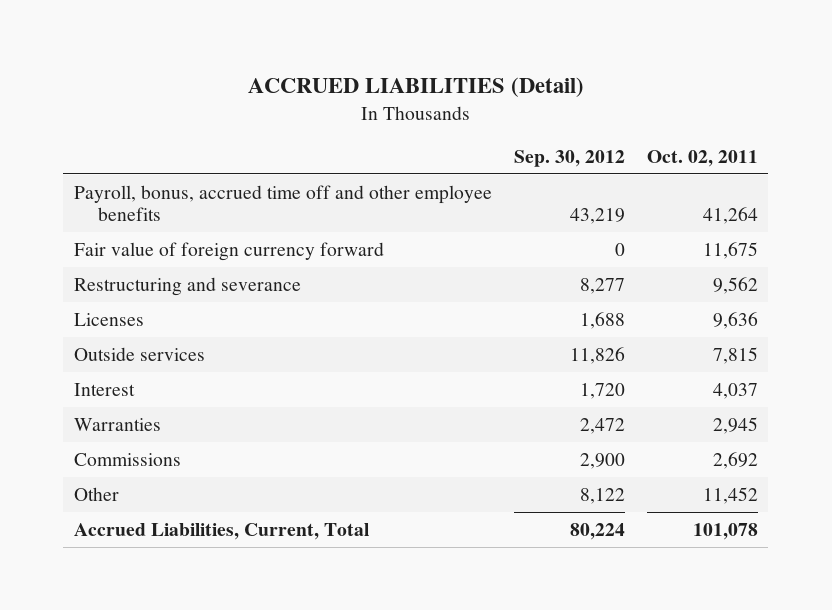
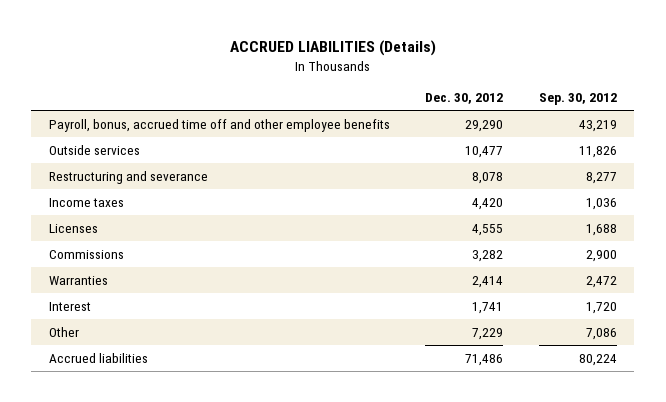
[247,77,584,98] ACCRUED LIABILITIES (Detail) -> [229,40,436,57] ACCRUED LIABILITIES (Details)
[646,149,758,167] Oct. 02, 2011 -> none
none -> [425,93,504,105] Dec. 30, 2012
[74,241,385,261] Fair value of foreign currency forward -> none
[74,346,206,361] Outside services -> [48,144,140,155] Outside services
none -> [48,197,124,207] Income taxes
[74,417,162,431] Warranties -> [48,275,108,285] Warranties
[74,382,136,396] Interest -> [48,301,91,311] Interest
[579,487,625,504] 8,122 -> [585,327,617,340] 7,086
[74,522,370,540] Accrued Liabilities, Current, Total -> [48,352,148,363] Accrued liabilities

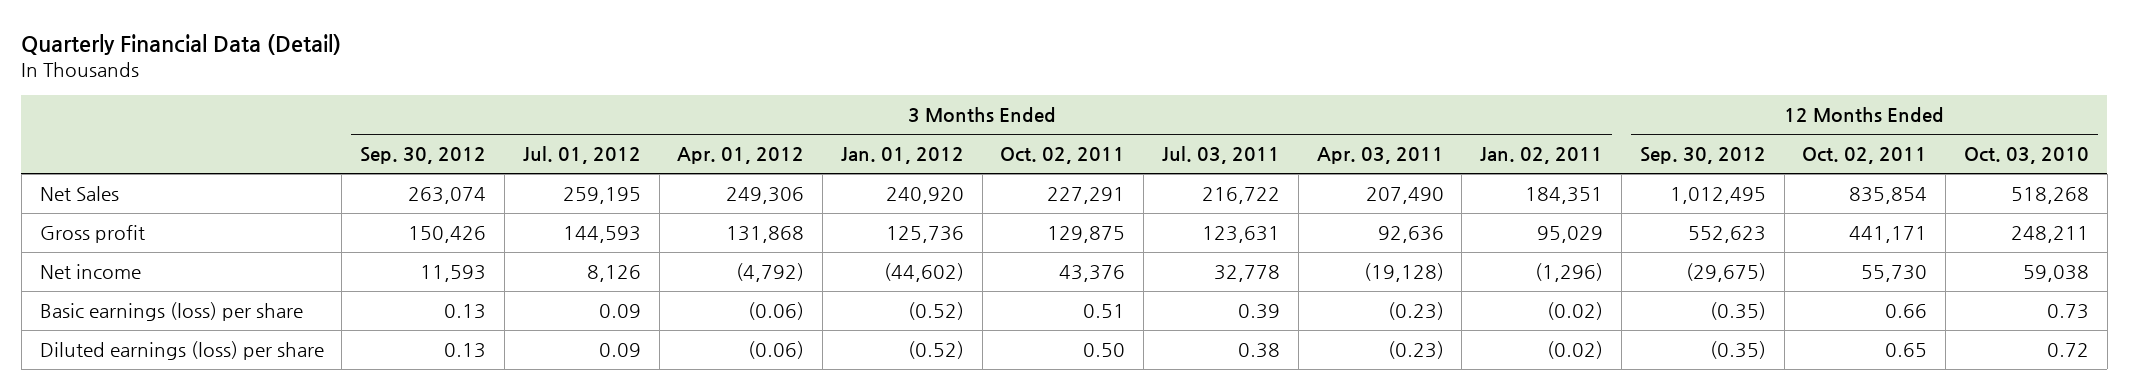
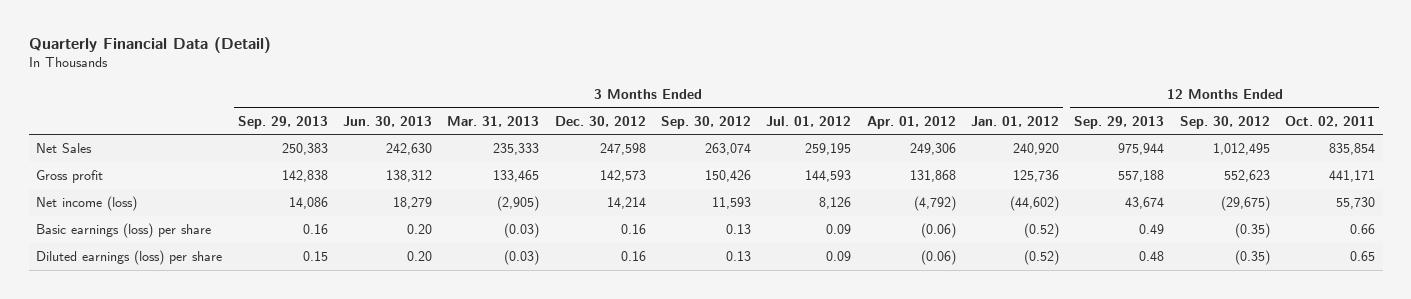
[1000,147,1126,165] Oct. 02, 2011 -> none
[1162,146,1281,165] Jul. 03, 2011 -> none
[1316,147,1444,165] Apr. 03, 2011 -> none
[1480,147,1604,165] Jan. 02, 2011 -> none
[1963,147,2089,165] Oct. 03, 2010 -> none
none -> [237,115,328,129] Sep. 29, 2013
none -> [342,115,432,127] Jun. 30, 2013
none -> [447,115,540,127] Mar. 31, 2013
none -> [554,115,646,127] Dec. 30, 2012
none -> [1074,115,1165,129] Sep. 29, 2013
[39,264,141,280] Net income -> [36,196,138,212] Net income (loss)

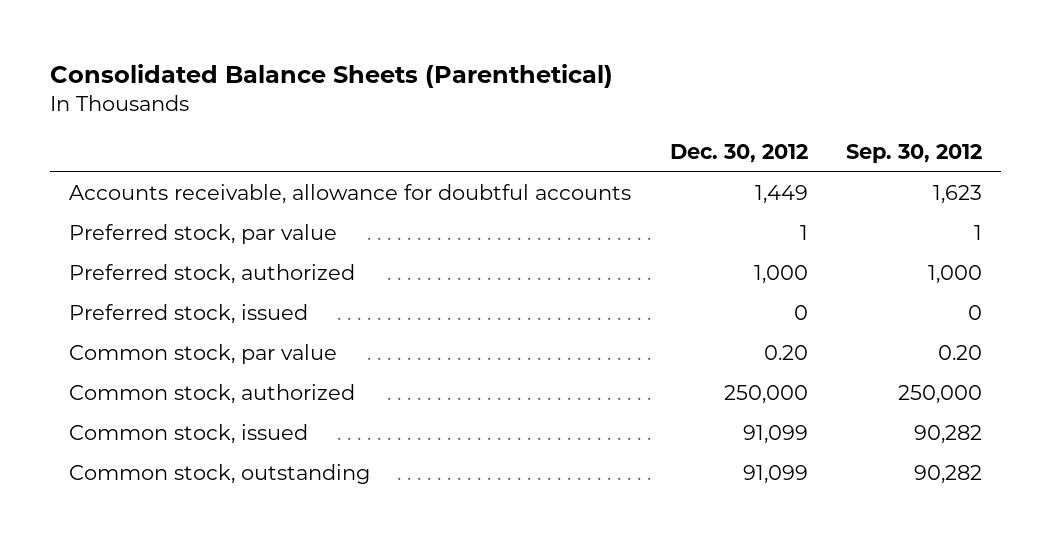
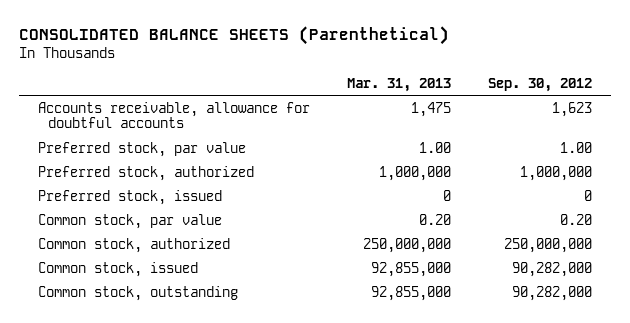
[50,63,614,88] Consolidated Balance Sheets (Parenthetical) -> [19,25,450,45] CONSOLIDATED BALANCE SHEETS (Parenthetical)
[669,143,808,163] Dec. 30, 2012 -> none
none -> [347,77,452,92] Mar. 31, 2013
[974,225,983,241] 1 -> [560,141,593,153] 1.00
[928,265,983,285] 1,000 -> [520,165,593,181] 1,000,000
[898,385,983,405] 250,000 -> [504,237,593,253] 250,000,000
[914,425,983,445] 90,282 -> [512,261,593,277] 90,282,000
[914,465,983,485] 90,282 -> [512,285,593,301] 90,282,000

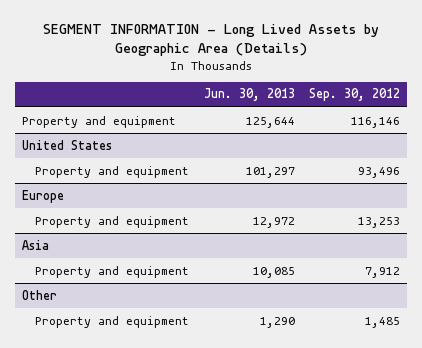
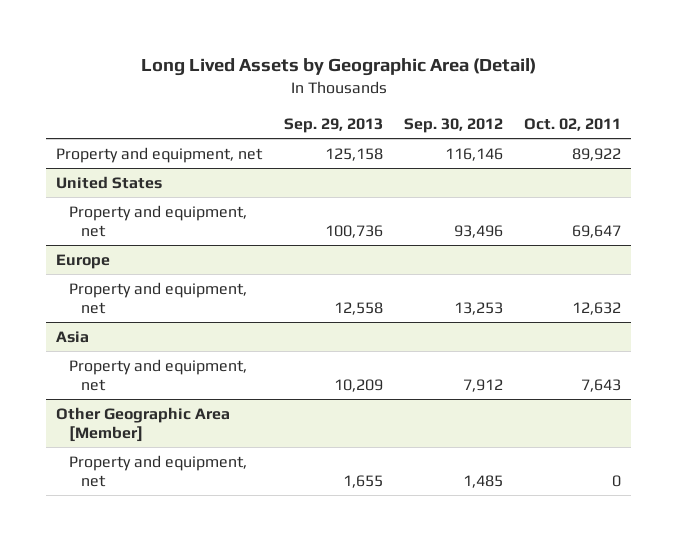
[43,24,380,57] SEGMENT INFORMATION - Long Lived Assets by Geographic Area (Details) -> [140,57,536,76] Long Lived Assets by Geographic Area (Detail)
[203,88,295,102] Jun. 30, 2013 -> none
none -> [283,117,383,133] Sep. 29, 2013
none -> [523,117,621,131] Oct. 02, 2011
[22,115,177,128] Property and equipment -> [56,146,264,163] Property and equipment, net
[35,165,190,178] Property and equipment -> [68,204,247,237] Property and equipment, net
[35,215,190,228] Property and equipment -> [68,281,247,314] Property and equipment, net
[22,289,58,300] Other -> none
[35,265,190,278] Property and equipment -> [68,358,247,391] Property and equipment, net
none -> [56,406,231,442] Other Geographic Area [Member]
[35,315,190,328] Property and equipment -> [68,454,247,487] Property and equipment, net

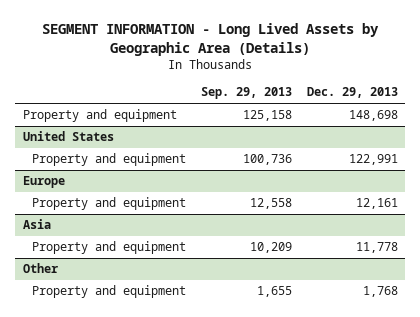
[140,57,536,76] Long Lived Assets by Geographic Area (Detail) -> [42,23,380,56] SEGMENT INFORMATION - Long Lived Assets by Geographic Area (Details)
[403,117,503,133] Sep. 30, 2012 -> none
[523,117,621,131] Oct. 02, 2011 -> none
none -> [306,87,398,99] Dec. 29, 2013
[56,146,264,163] Property and equipment, net -> [22,109,177,123] Property and equipment
[68,204,247,237] Property and equipment, net -> [32,153,187,167] Property and equipment
[68,281,247,314] Property and equipment, net -> [32,197,187,211] Property and equipment
[56,406,231,442] Other Geographic Area [Member] -> none
[68,358,247,391] Property and equipment, net -> [32,241,187,255] Property and equipment
none -> [22,263,58,274] Other
[68,454,247,487] Property and equipment, net -> [32,285,187,299] Property and equipment

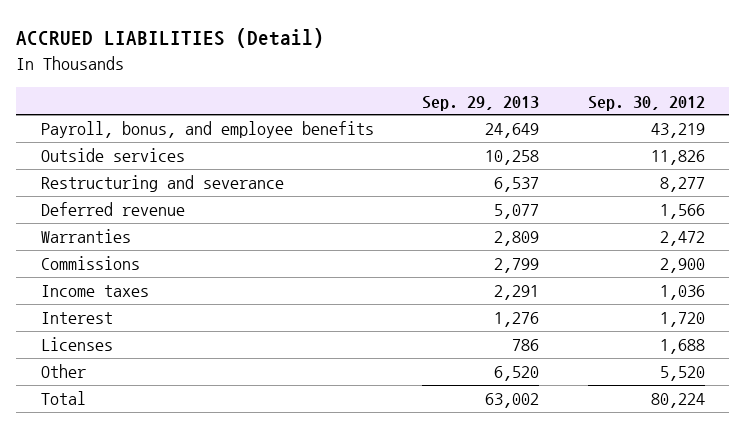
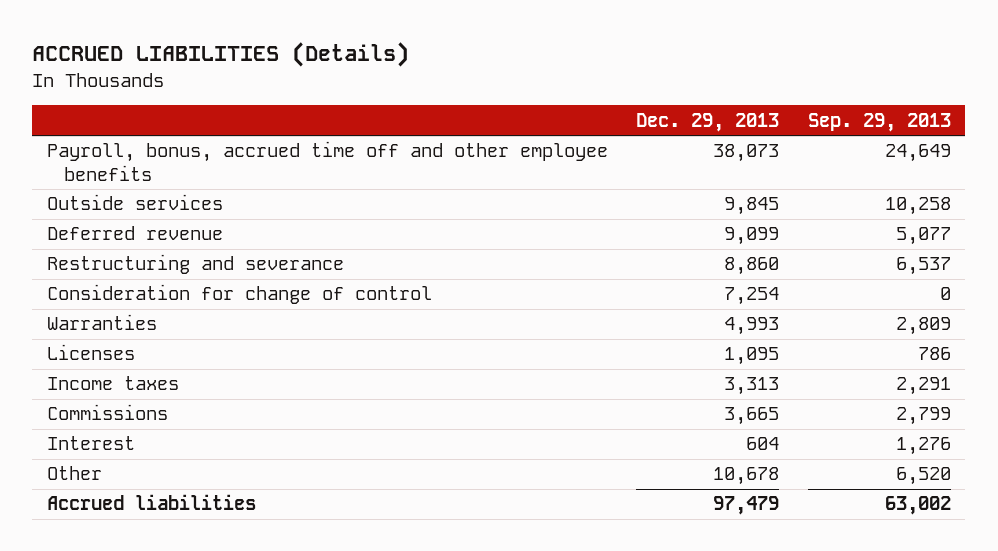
[16,28,325,49] ACCRUED LIABILITIES (Detail) -> [32,42,410,68] ACCRUED LIABILITIES (Details)
[587,95,705,111] Sep. 30, 2012 -> none
none -> [636,112,780,132] Dec. 29, 2013
[40,121,374,139] Payroll, bonus, and employee benefits -> [46,141,608,181] Payroll, bonus, accrued time off and other employee benefits
[40,175,284,193] Restructuring and severance -> [46,254,344,275] Restructuring and severance
none -> [46,284,432,305] Consideration for change of control
[40,337,113,352] Licenses -> [46,344,135,361] Licenses
[40,256,140,271] Commissions -> [46,404,168,421] Commissions
[40,391,86,406] Total -> [46,494,256,511] Accrued liabilities

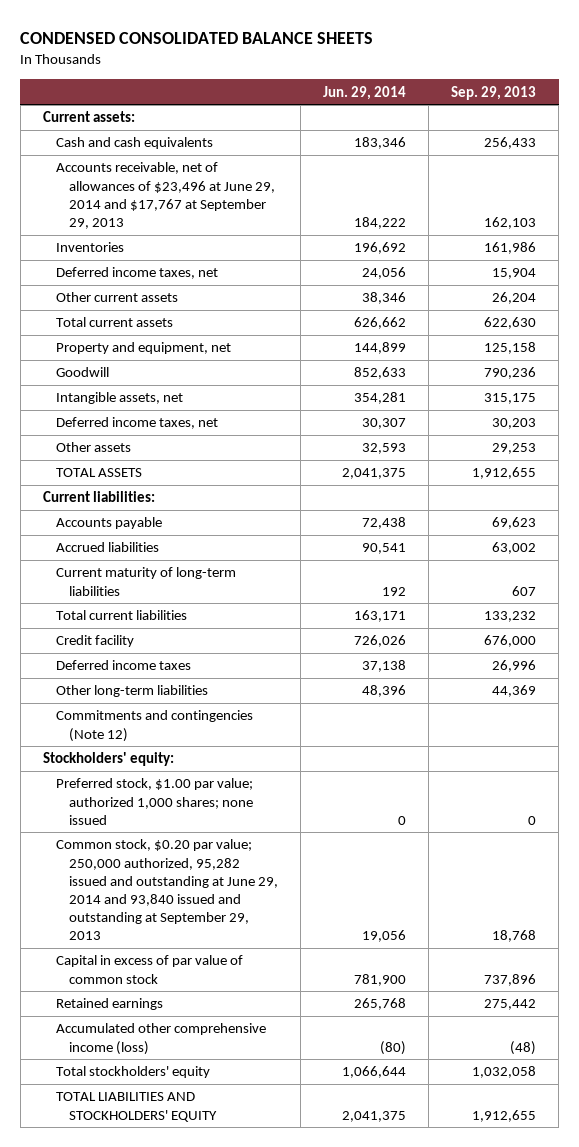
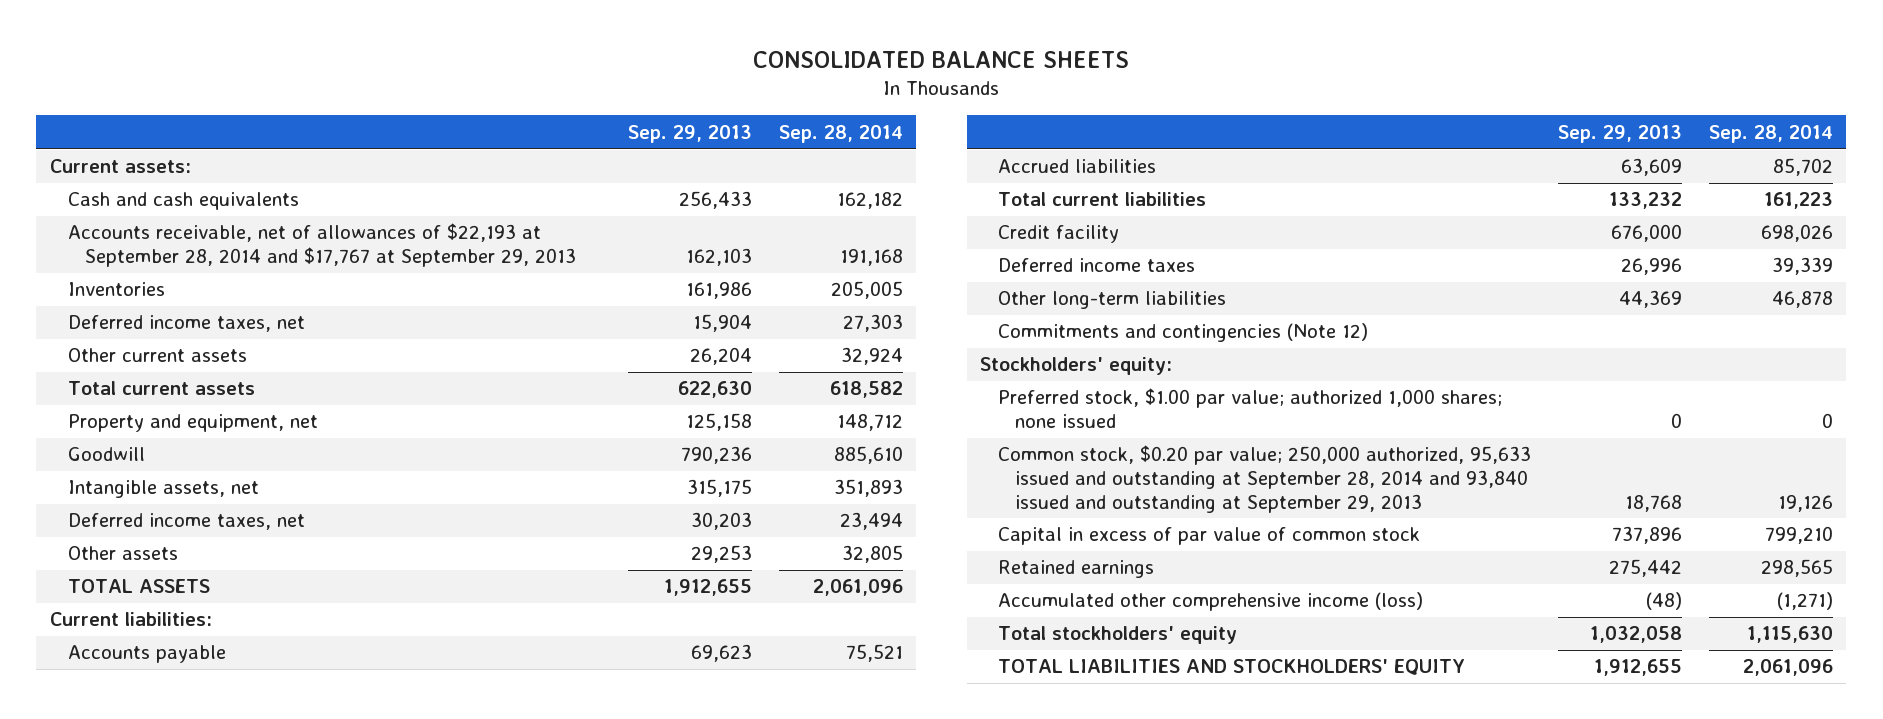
[20,31,374,44] CONDENSED CONSOLIDATED BALANCE SHEETS -> [753,50,1130,68] CONSOLIDATED BALANCE SHEETS
[323,85,407,100] Jun. 29, 2014 -> none
none -> [778,124,903,143] Sep. 28, 2014
[55,162,275,229] Accounts receivable, net of allowances of $23,496 at June 29, 2014 and $17,767 at September 29, 2013 -> [67,223,577,268] Accounts receivable, net of allowances of $22,193 at September 28, 2014 and $17,767 at September 29, 2013
[55,567,236,596] Current maturity of long-term liabilities -> none
[492,542,537,555] 63,002 -> [1620,158,1682,177] 63,609
[55,839,278,941] Common stock, $0.20 par value; 250,000 authorized, 95,282 issued and outstanding at June 29, 2014 and 93,840 issued and outstanding at September 29, 2013 -> [997,445,1531,513] Common stock, $0.20 par value; 250,000 authorized, 95,633 issued and outstanding at September 28, 2014 and 93,840 issued and outstanding at September 29, 2013

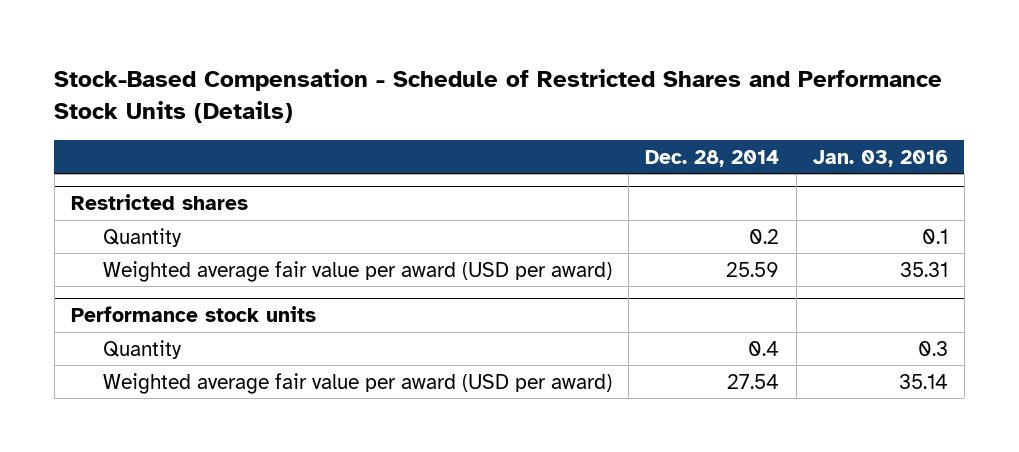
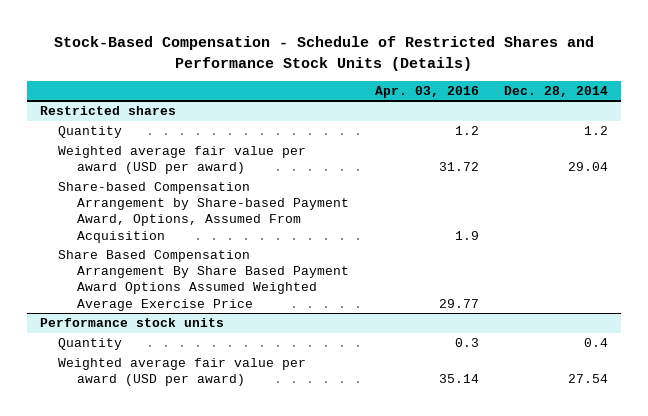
[812,149,948,167] Jan. 03, 2016 -> none
none -> [374,85,479,98] Apr. 03, 2016
[749,228,780,244] 0.2 -> [584,126,609,136] 1.2
[726,261,780,277] 25.59 -> [568,162,609,172] 29.04
none -> [58,182,350,243] Share-based Compensation Arrangement by Share-based Payment Award, Options, Assumed From Acquisition
none -> [58,250,350,311] Share Based Compensation Arrangement By Share Based Payment Award Options Assumed Weighted Average Exercise Price

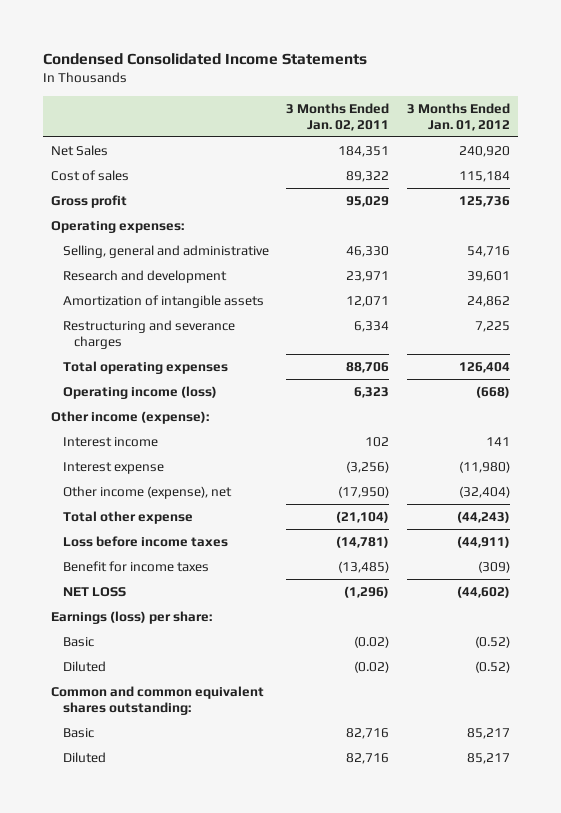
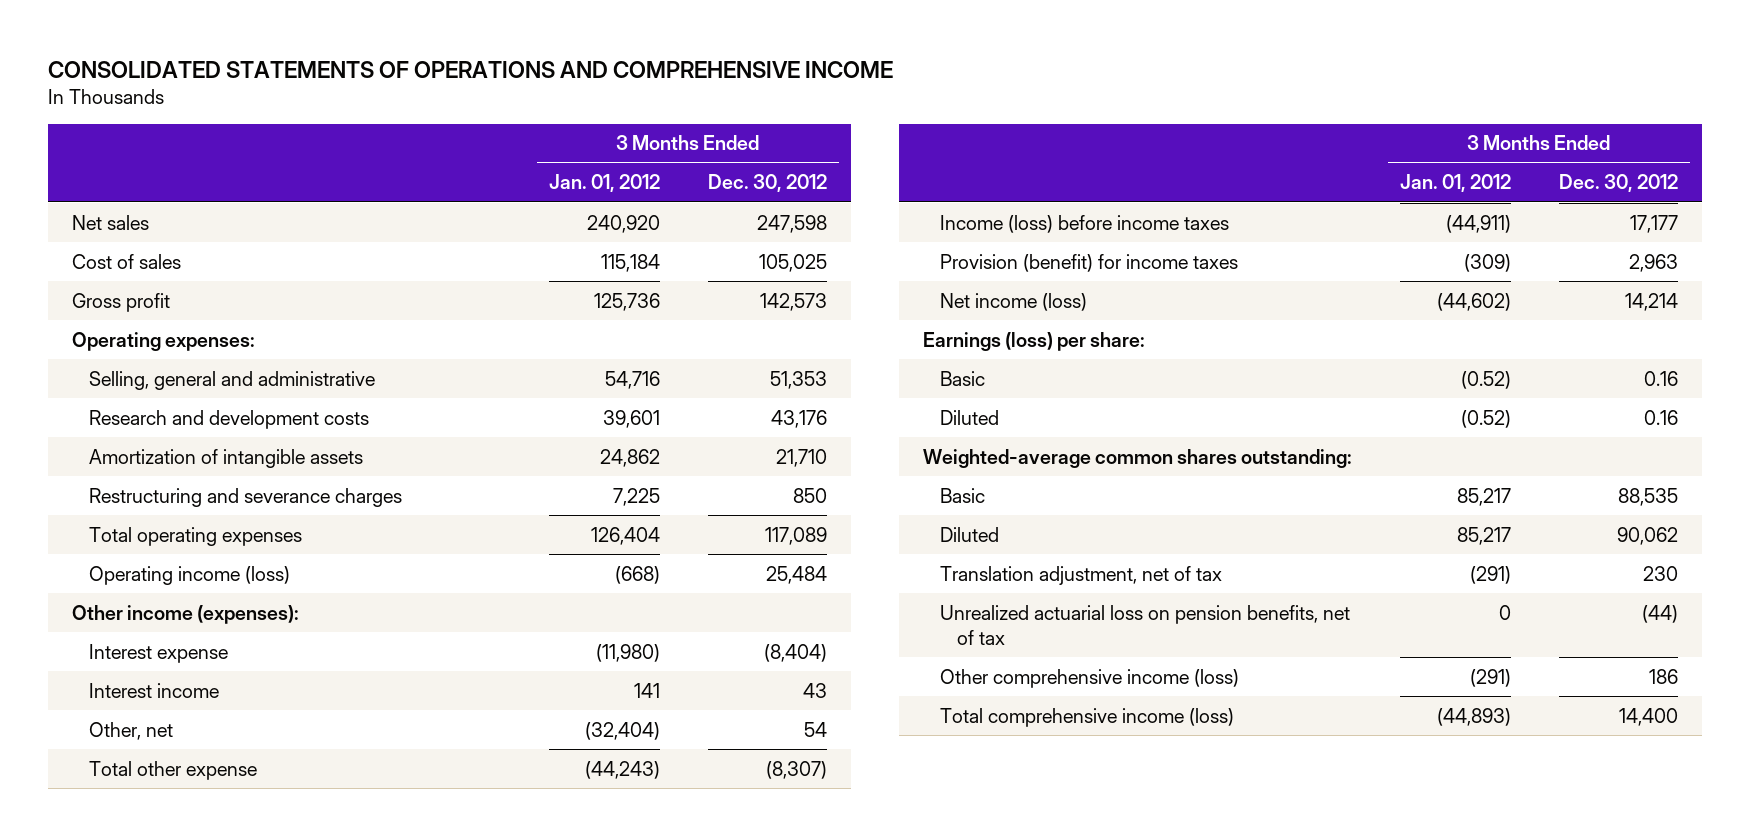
[42,52,367,65] Condensed Consolidated Income Statements -> [47,61,893,79] CONSOLIDATED STATEMENTS OF OPERATIONS AND COMPREHENSIVE INCOME
[286,102,390,131] 3 Months Ended Jan. 02, 2011 -> none
none -> [707,174,827,193] Dec. 30, 2012
[51,144,109,156] Net Sales -> [71,214,149,230] Net sales
[62,269,227,283] Research and development -> [88,409,369,429] Research and development costs
[51,410,210,424] Other income (expense): -> [71,604,299,624] Other income (expenses):
[62,436,158,447] Interest income -> [88,682,219,698] Interest income
[62,485,232,499] Other income (expense), net -> [88,721,173,740] Other, net
[62,535,228,547] Loss before income taxes -> [940,214,1230,233] Income (loss) before income taxes
[62,560,209,572] Benefit for income taxes -> [940,253,1239,272] Provision (benefit) for income taxes
[62,586,126,597] NET LOSS -> [940,292,1088,311] Net income (loss)
[51,685,265,715] Common and common equivalent shares outstanding: -> [923,448,1353,468] Weighted-average common shares outstanding:
none -> [940,565,1223,585] Translation adjustment, net of tax
none -> [940,604,1351,645] Unrealized actuarial loss on pension benefits, net of tax
none -> [940,668,1240,688] Other comprehensive income (loss)
none -> [940,707,1235,727] Total comprehensive income (loss)

